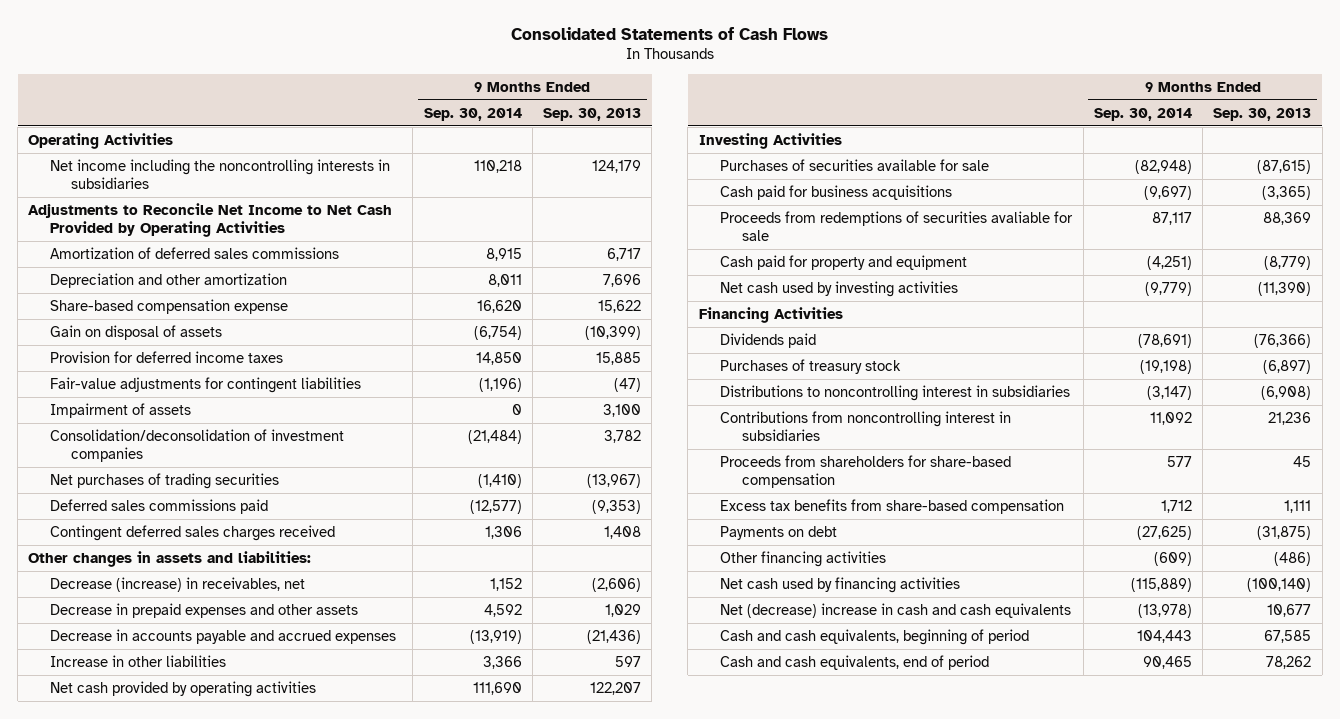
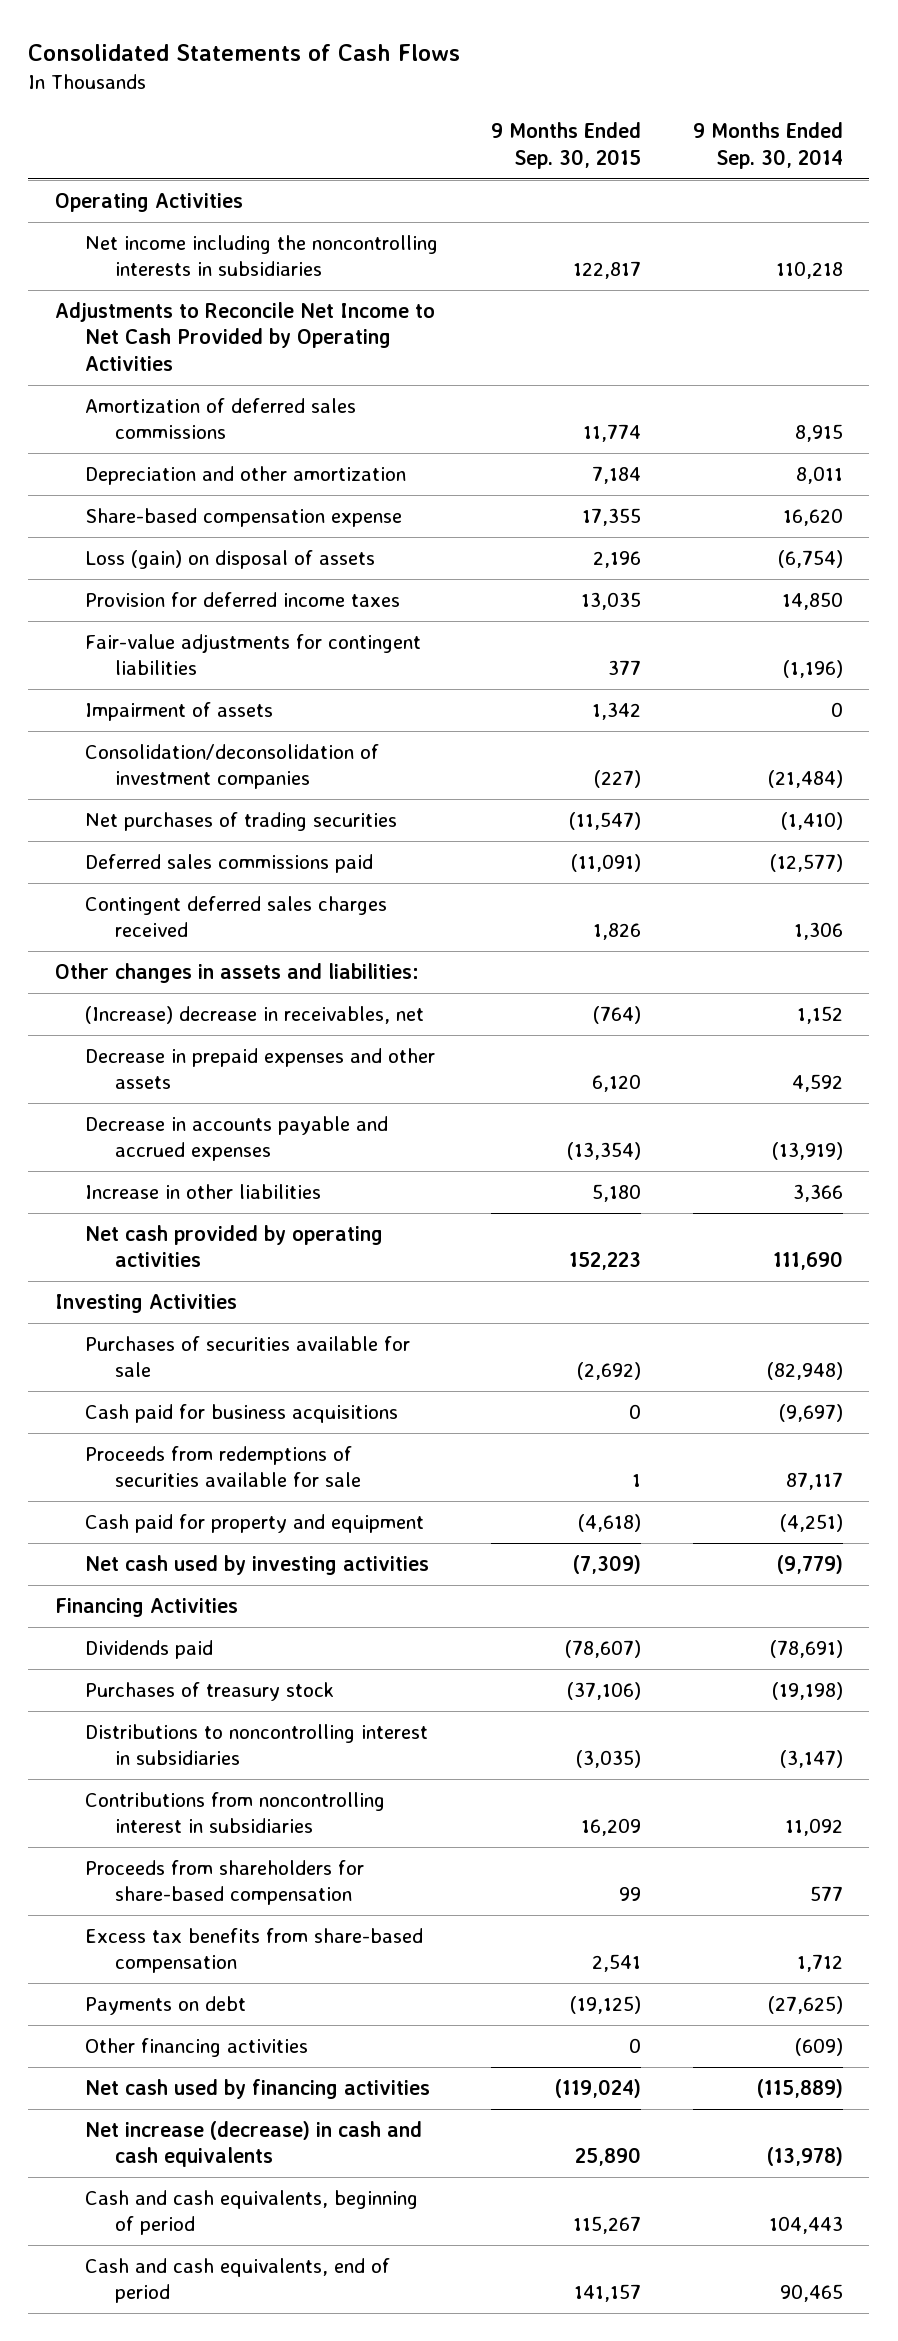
[543,107,642,121] Sep. 30, 2013 -> none
none -> [490,122,641,169] 9 Months Ended Sep. 30, 2015
[49,324,222,340] Gain on disposal of assets -> [84,550,375,570] Loss (gain) on disposal of assets
[49,576,305,592] Decrease (increase) in receivables, net -> [84,1006,424,1025] (Increase) decrease in receivables, net
[720,210,1074,241] Proceeds from redemptions of securities avaliable for sale -> [84,1446,362,1488] Proceeds from redemptions of securities available for sale
[720,602,1072,618] Net (decrease) increase in cash and cash equivalents -> [84,2121,422,2168] Net increase (decrease) in cash and cash equivalents

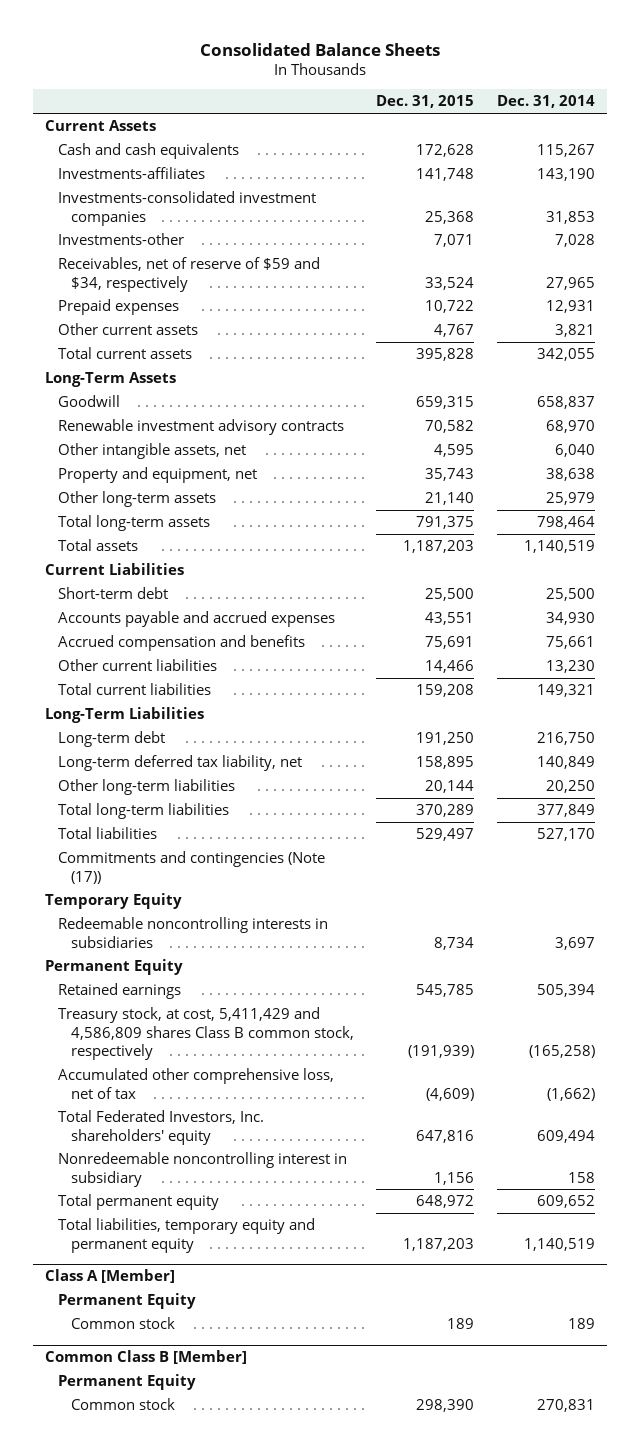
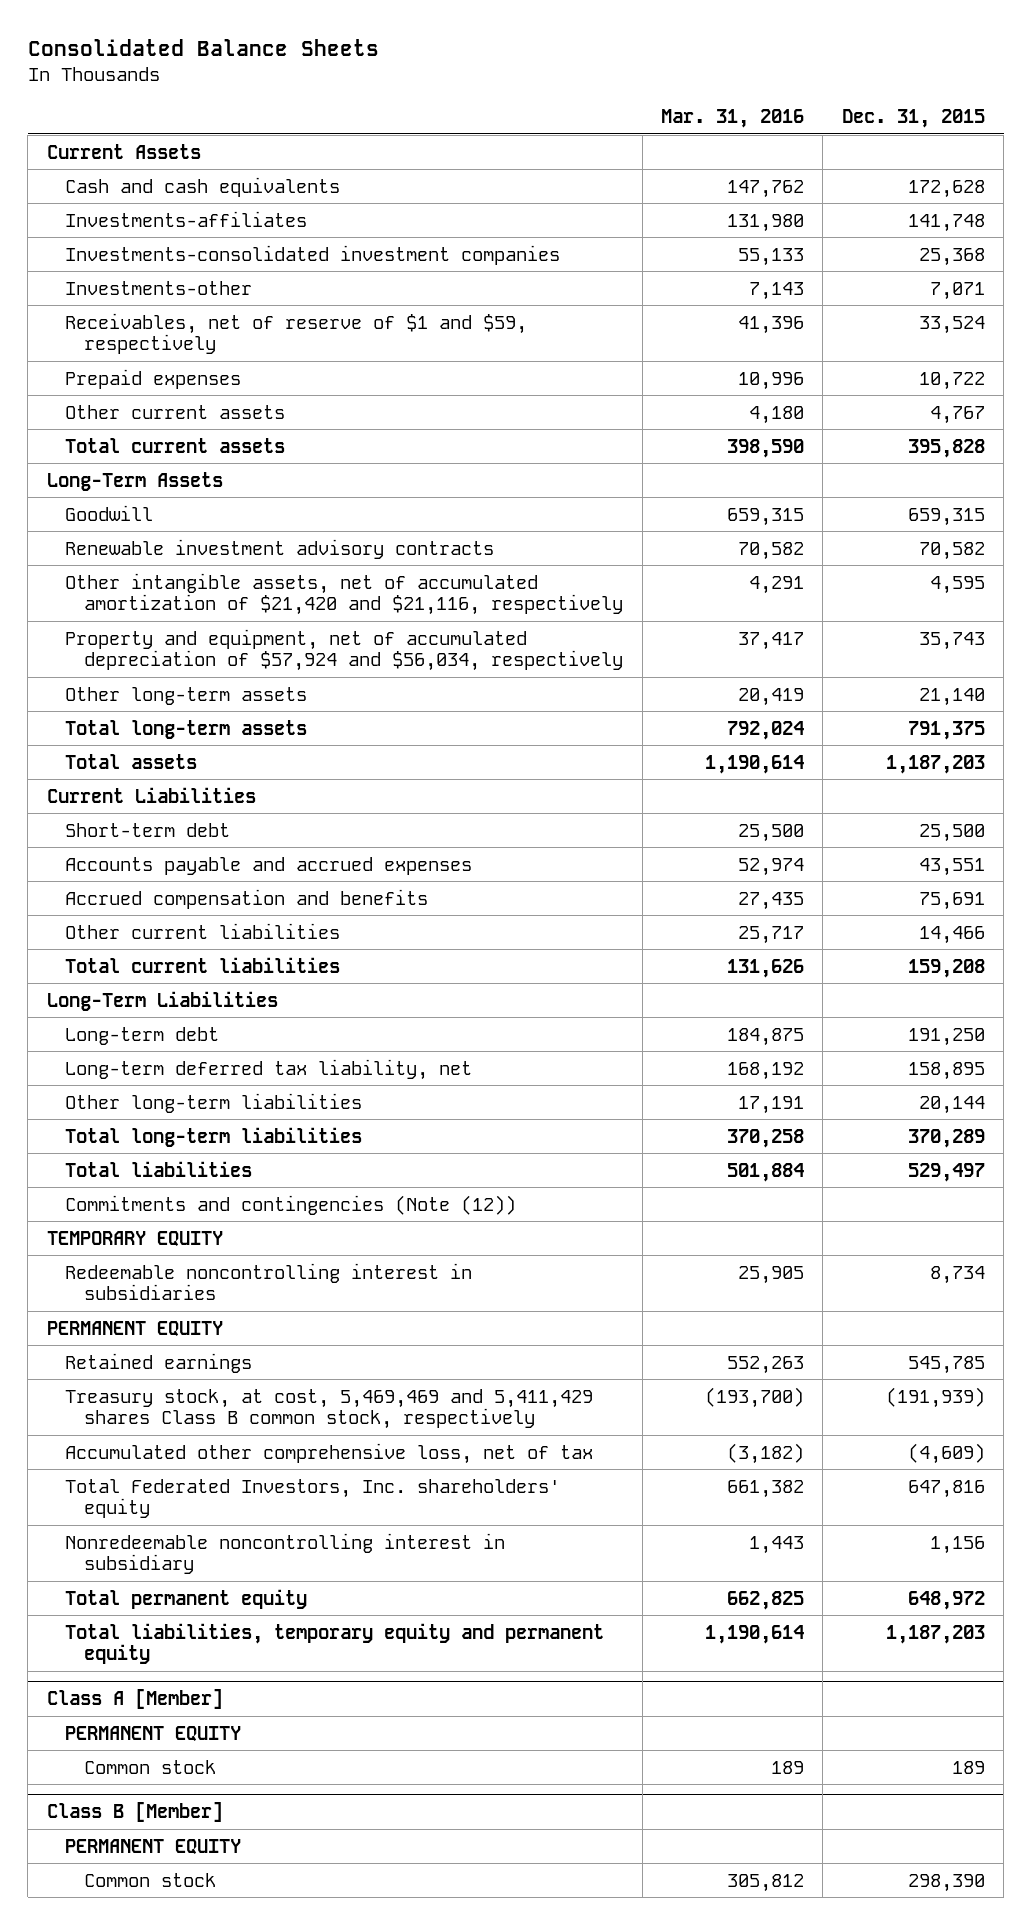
[497,95,596,109] Dec. 31, 2014 -> none
none -> [660,109,804,129] Mar. 31, 2016
[57,256,320,292] Receivables, net of reserve of $59 and $34, respectively -> [65,312,528,355] Receivables, net of reserve of $1 and $59, respectively
[57,442,246,459] Other intangible assets, net -> [65,572,624,616] Other intangible assets, net of accumulated amortization of $21,420 and $21,116, respectively
[57,466,257,483] Property and equipment, net -> [65,628,624,672] Property and equipment, net of accumulated depreciation of $57,924 and $56,034, respectively
[57,850,325,884] Commitments and contingencies (Note (17)) -> [65,1194,517,1215] Commitments and contingencies (Note (12))
[44,892,182,909] Temporary Equity -> [46,1230,223,1246] TEMPORARY EQUITY
[57,916,328,948] Redeemable noncontrolling interests in subsidiaries -> [65,1262,473,1301] Redeemable noncontrolling interest in subsidiaries
[44,958,183,975] Permanent Equity -> [46,1320,223,1336] PERMANENT EQUITY
[57,1006,354,1061] Treasury stock, at cost, 5,411,429 and 4,586,809 shares Class B common stock, respectively -> [65,1388,594,1430] Treasury stock, at cost, 5,469,469 and 5,411,429 shares Class B common stock, respectively
[57,1292,196,1309] Permanent Equity -> [65,1725,242,1741] PERMANENT EQUITY
[44,1350,247,1365] Common Class B [Member] -> [46,1802,223,1823] Class B [Member]
[57,1373,196,1390] Permanent Equity -> [65,1838,242,1854] PERMANENT EQUITY

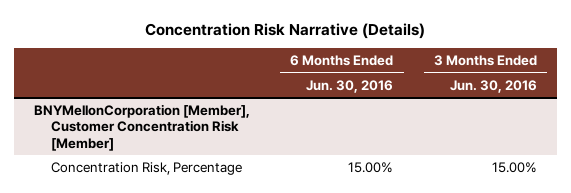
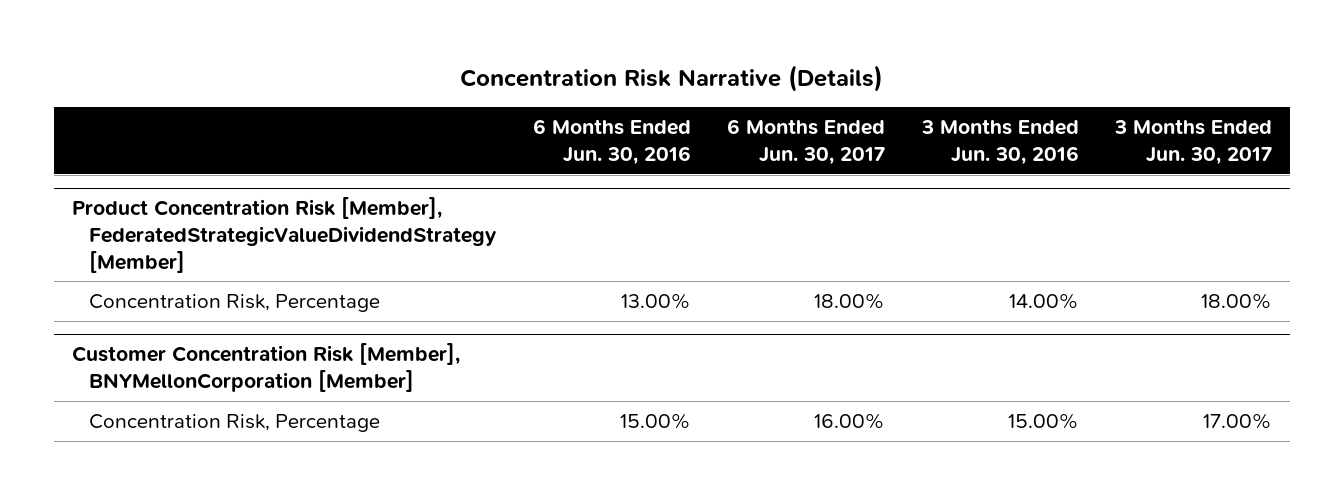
none -> [727,119,886,166] 6 Months Ended Jun. 30, 2017
none -> [1113,119,1272,166] 3 Months Ended Jun. 30, 2017
none -> [72,197,498,273] Product Concentration Risk [Member], FederatedStrategicValueDividendStrategy [Member]
none -> [89,294,381,313] Concentration Risk, Percentage
[33,104,250,151] BNYMellonCorporation [Member], Customer Concentration Risk [Member] -> [72,343,461,393] Customer Concentration Risk [Member], BNYMellonCorporation [Member]

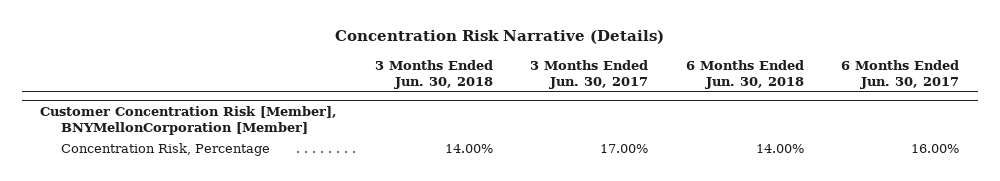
[532,119,691,166] 6 Months Ended Jun. 30, 2016 -> none
[920,119,1079,166] 3 Months Ended Jun. 30, 2016 -> none
none -> [374,59,493,89] 3 Months Ended Jun. 30, 2018
none -> [685,59,804,89] 6 Months Ended Jun. 30, 2018
[72,197,498,273] Product Concentration Risk [Member], FederatedStrategicValueDividendStrategy [Member] -> none
[89,294,381,313] Concentration Risk, Percentage -> none

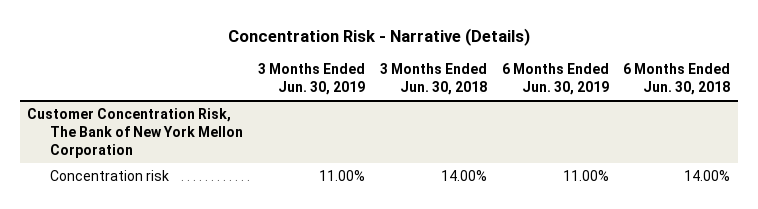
[334,30,664,45] Concentration Risk Narrative (Details) -> [227,27,530,46] Concentration Risk - Narrative (Details)
[530,59,649,89] 3 Months Ended Jun. 30, 2017 -> none
[841,59,960,89] 6 Months Ended Jun. 30, 2017 -> none
none -> [257,63,365,96] 3 Months Ended Jun. 30, 2019
none -> [501,63,609,96] 6 Months Ended Jun. 30, 2019
[40,106,338,136] Customer Concentration Risk [Member], BNYMellonCorporation [Member] -> none
none -> [27,108,243,159] Customer Concentration Risk, The Bank of New York Mellon Corporation
[60,143,270,157] Concentration Risk, Percentage -> [49,170,169,182] Concentration risk

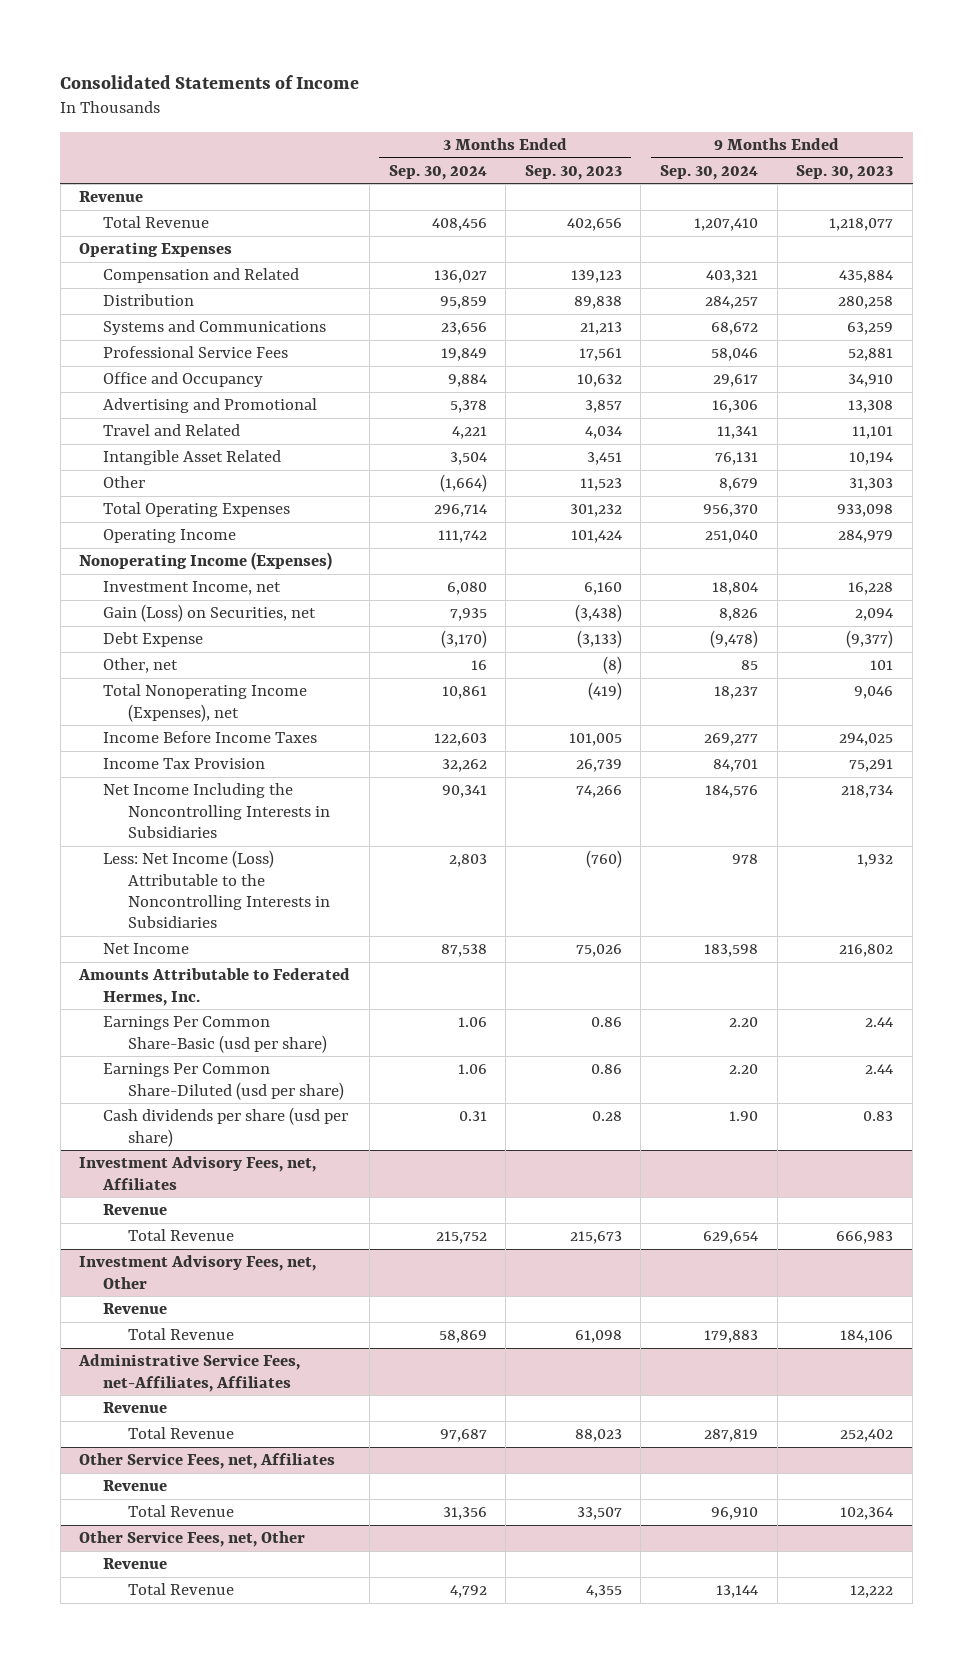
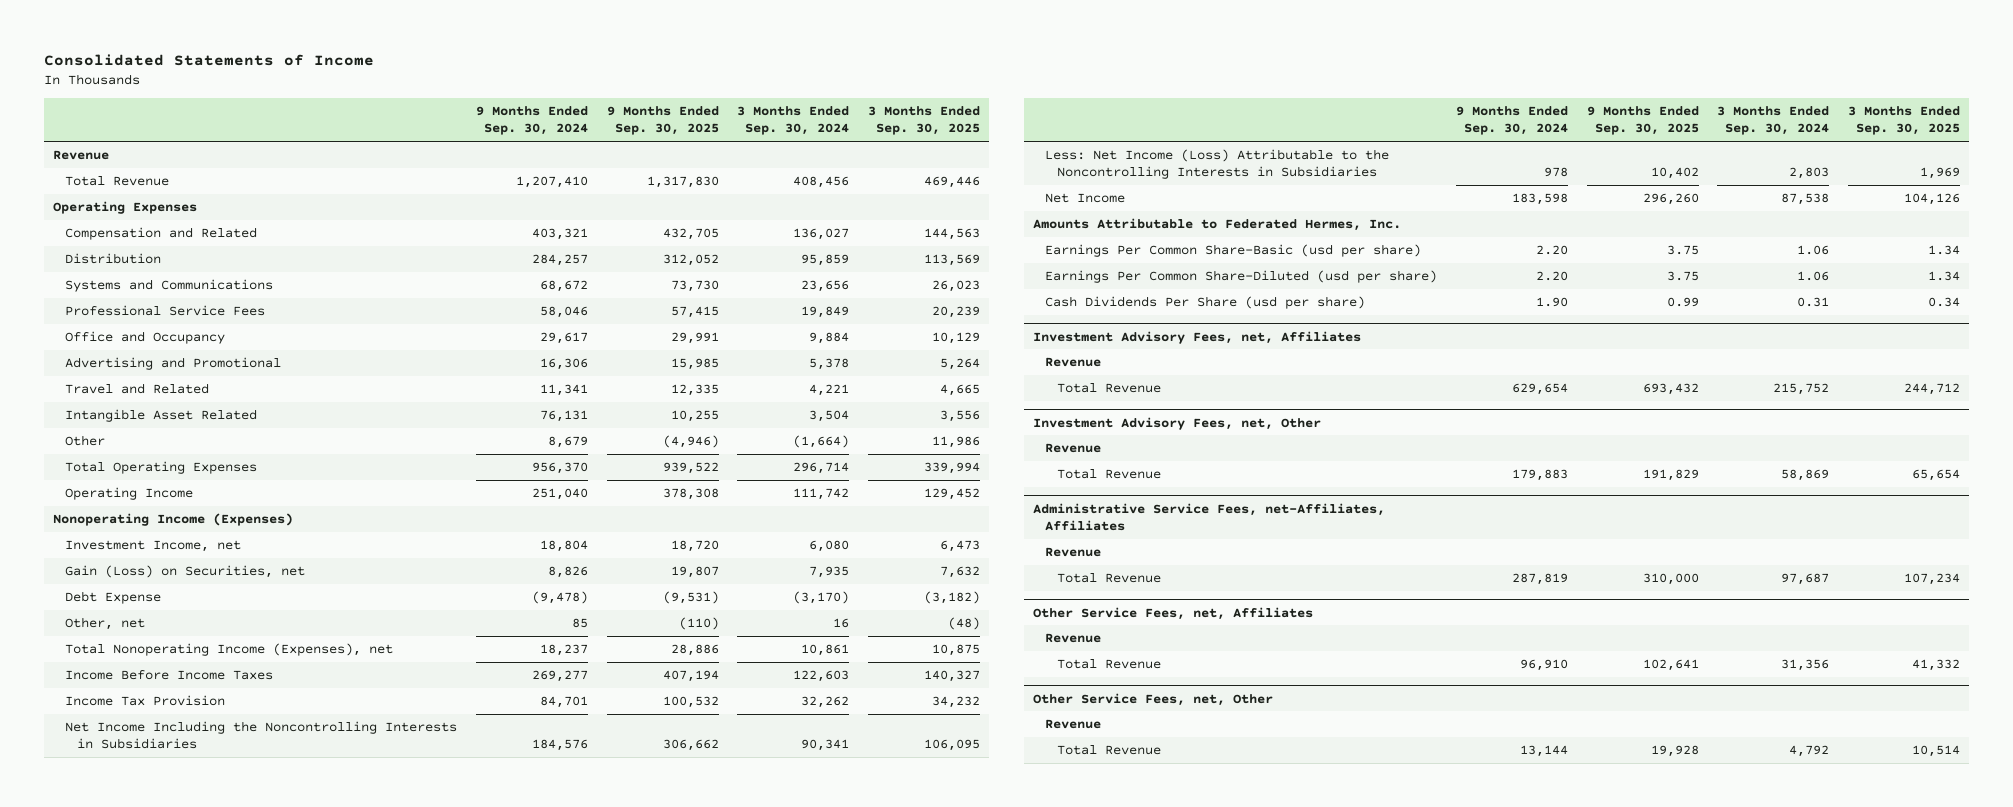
[524,164,622,180] Sep. 30, 2023 -> none
[796,164,894,180] Sep. 30, 2023 -> none
none -> [606,105,719,136] 9 Months Ended Sep. 30, 2025
none -> [867,105,980,136] 3 Months Ended Sep. 30, 2025
[103,1107,349,1147] Cash dividends per share (usd per share) -> [1045,295,1366,309] Cash Dividends Per Share (usd per share)

